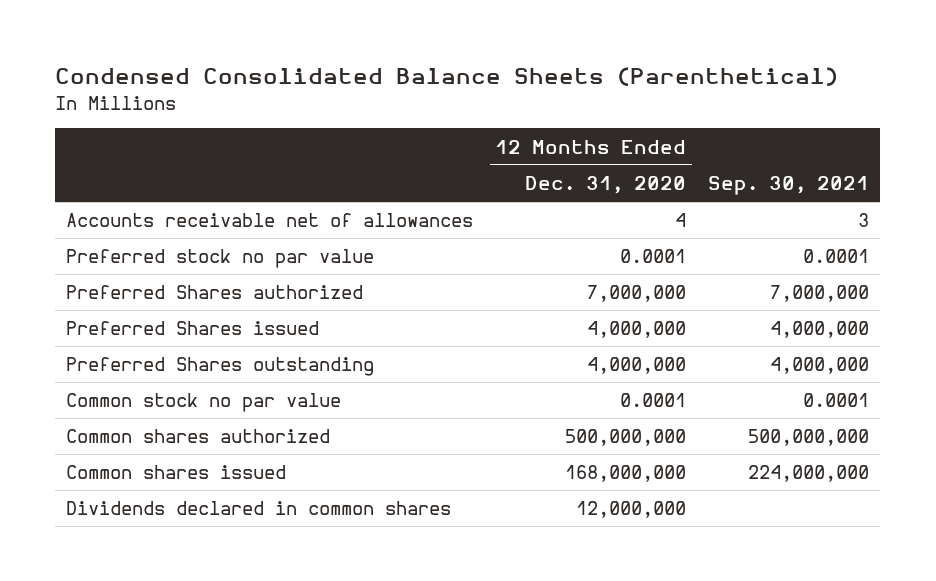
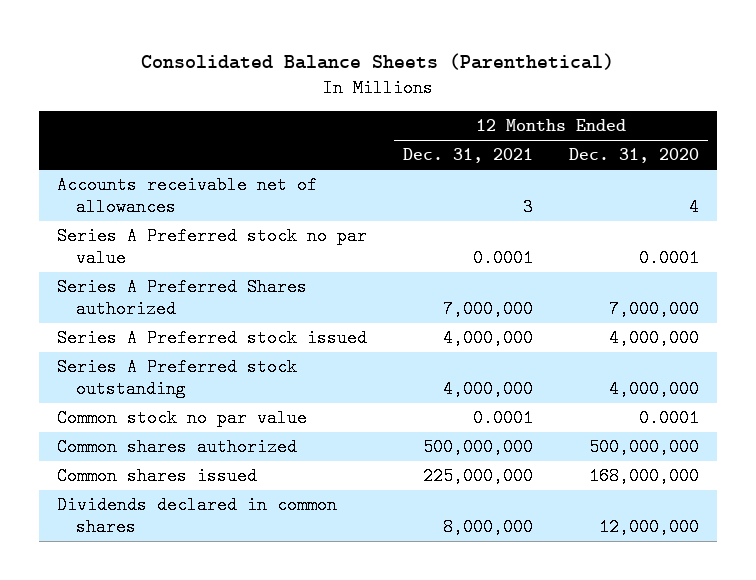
[55,67,839,87] Condensed Consolidated Balance Sheets (Parenthetical) -> [141,52,615,70] Consolidated Balance Sheets (Parenthetical)
[708,176,870,196] Sep. 30, 2021 -> none
none -> [403,148,534,164] Dec. 31, 2021
[66,249,375,269] Preferred stock no par value -> [56,227,367,267] Series A Preferred stock no par value
[66,285,364,300] Preferred Shares authorized -> [56,278,307,318] Series A Preferred Shares authorized
[66,321,320,336] Preferred Shares issued -> [56,329,367,348] Series A Preferred stock issued
[66,357,375,377] Preferred Shares outstanding -> [56,358,297,398] Series A Preferred stock outstanding

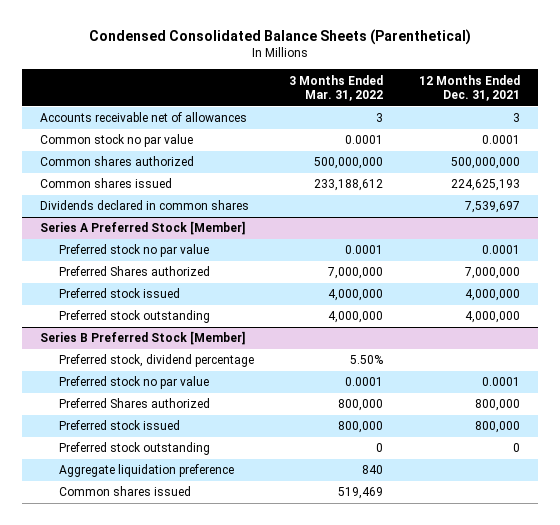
[141,52,615,70] Consolidated Balance Sheets (Parenthetical) -> [88,29,471,46] Condensed Consolidated Balance Sheets (Parenthetical)
[569,148,700,164] Dec. 31, 2020 -> none
none -> [289,74,384,102] 3 Months Ended Mar. 31, 2022
[56,227,367,267] Series A Preferred stock no par value -> none
[56,278,307,318] Series A Preferred Shares authorized -> none
[56,329,367,348] Series A Preferred stock issued -> none
[56,358,297,398] Series A Preferred stock outstanding -> none
[423,467,534,486] 225,000,000 -> [450,179,520,192] 224,625,193
[443,517,534,536] 8,000,000 -> [464,201,520,214] 7,539,697
none -> [40,221,246,236] Series A Preferred Stock [Member]
none -> [58,244,209,258] Preferred stock no par value
none -> [58,266,210,277] Preferred Shares authorized
none -> [58,288,180,299] Preferred stock issued
none -> [58,310,210,324] Preferred stock outstanding
none -> [40,331,246,346] Series B Preferred Stock [Member]
none -> [58,354,254,368] Preferred stock, dividend percentage
none -> [58,376,209,390] Preferred stock no par value
none -> [58,398,210,409] Preferred Shares authorized
none -> [58,420,180,431] Preferred stock issued
none -> [58,442,210,456] Preferred stock outstanding
none -> [58,464,234,478] Aggregate liquidation preference
none -> [58,486,191,497] Common shares issued

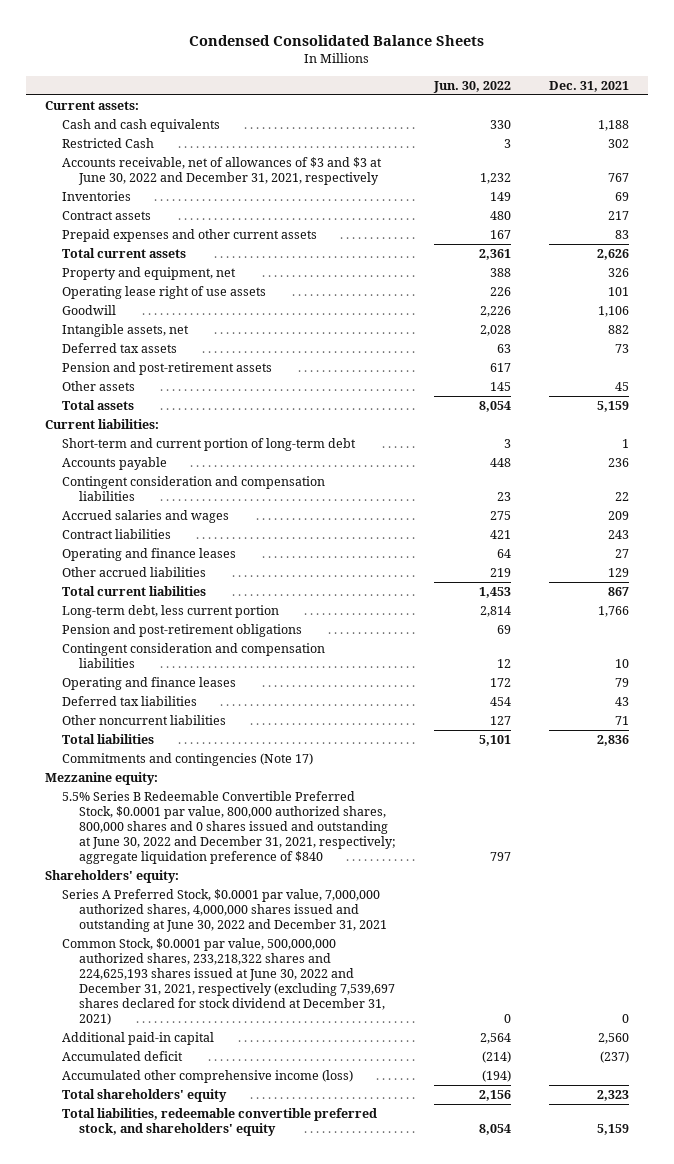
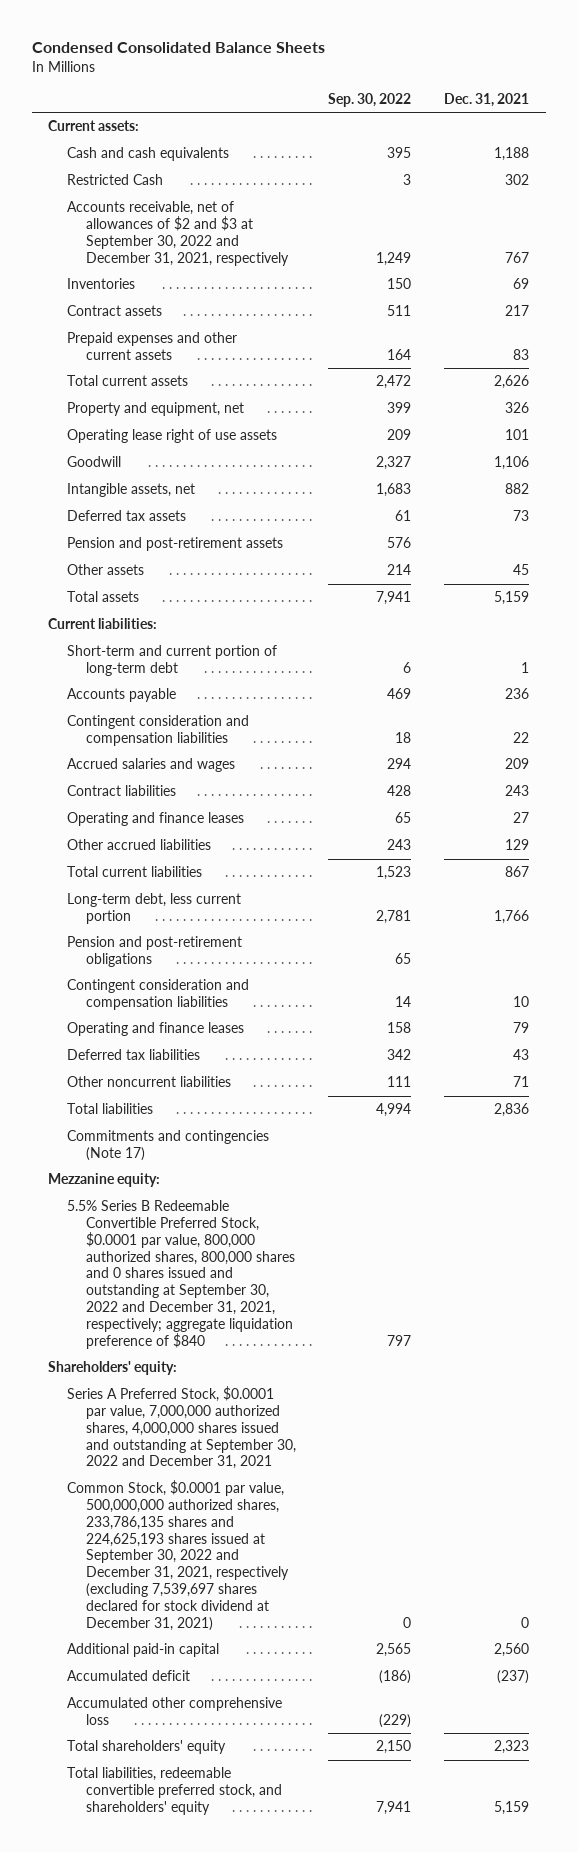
[432,80,511,93] Jun. 30, 2022 -> none
none -> [328,92,412,107] Sep. 30, 2022
[62,157,383,186] Accounts receivable, net of allowances of $3 and $3 at June 30, 2022 and December 31, 2021, respectively -> [66,201,289,266] Accounts receivable, net of allowances of $2 and $3 at September 30, 2022 and December 31, 2021, respectively
[62,791,396,864] 5.5% Series B Redeemable Convertible Preferred Stock, $0.0001 par value, 800,000 authorized shares, 800,000 shares and 0 shares issued and outstanding at June 30, 2022 and December 31, 2021, respectively; aggregate liquidation preference of $840 -> [66,1200,295,1349] 5.5% Series B Redeemable Convertible Preferred Stock, $0.0001 par value, 800,000 authorized shares, 800,000 shares and 0 shares issued and outstanding at September 30, 2022 and December 31, 2021, respectively; aggregate liquidation preference of $840
[62,889,387,932] Series A Preferred Stock, $0.0001 par value, 7,000,000 authorized shares, 4,000,000 shares issued and outstanding at June 30, 2022 and December 31, 2021 -> [66,1386,296,1470] Series A Preferred Stock, $0.0001 par value, 7,000,000 authorized shares, 4,000,000 shares issued and outstanding at September 30, 2022 and December 31, 2021
[62,938,395,1025] Common Stock, $0.0001 par value, 500,000,000 authorized shares, 233,218,322 shares and 224,625,193 shares issued at June 30, 2022 and December 31, 2021, respectively (excluding 7,539,697 shares declared for stock dividend at December 31, 2021) -> [66,1480,289,1631] Common Stock, $0.0001 par value, 500,000,000 authorized shares, 233,786,135 shares and 224,625,193 shares issued at September 30, 2022 and December 31, 2021, respectively (excluding 7,539,697 shares declared for stock dividend at December 31, 2021)
[62,1070,354,1084] Accumulated other comprehensive income (loss) -> [66,1697,282,1726] Accumulated other comprehensive loss

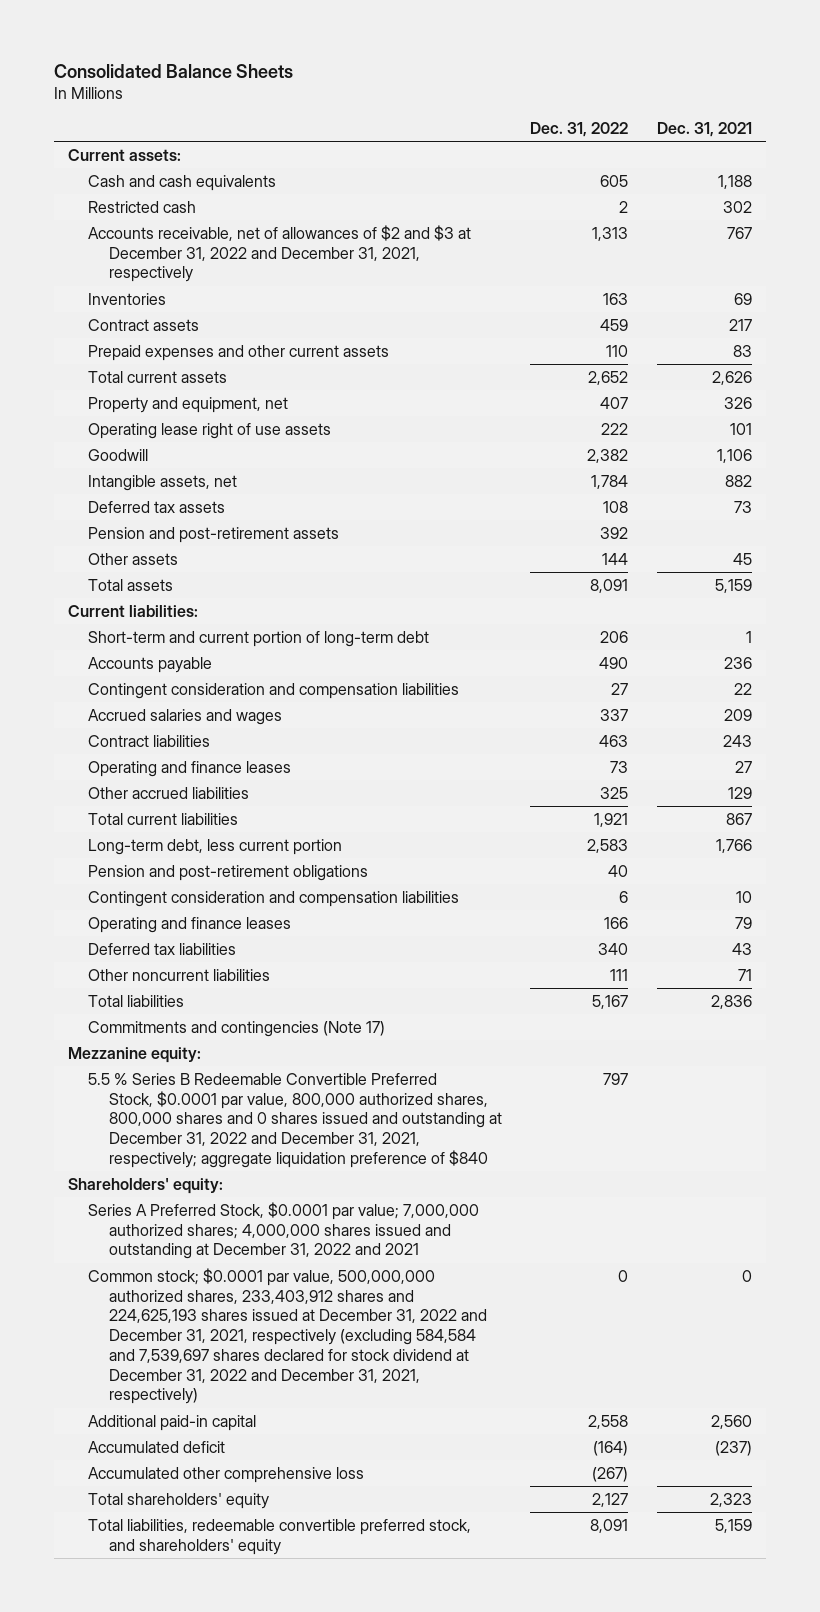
[31,42,325,54] Condensed Consolidated Balance Sheets -> [53,64,293,79] Consolidated Balance Sheets
[328,92,412,107] Sep. 30, 2022 -> none
none -> [530,122,629,138] Dec. 31, 2022
[66,174,163,186] Restricted Cash -> [88,200,197,213] Restricted cash
[66,201,289,266] Accounts receivable, net of allowances of $2 and $3 at September 30, 2022 and December 31, 2021, respectively -> [88,224,472,283] Accounts receivable, net of allowances of $2 and $3 at December 31, 2022 and December 31, 2021, respectively
[66,1200,295,1349] 5.5% Series B Redeemable Convertible Preferred Stock, $0.0001 par value, 800,000 authorized shares, 800,000 shares and 0 shares issued and outstanding at September 30, 2022 and December 31, 2021, respectively; aggregate liquidation preference of $840 -> [88,1072,502,1168] 5.5 % Series B Redeemable Convertible Preferred Stock, $0.0001 par value, 800,000 authorized shares, 800,000 shares and 0 shares issued and outstanding at December 31, 2022 and December 31, 2021, respectively; aggregate liquidation preference of $840
[66,1386,296,1470] Series A Preferred Stock, $0.0001 par value, 7,000,000 authorized shares, 4,000,000 shares issued and outstanding at September 30, 2022 and December 31, 2021 -> [88,1201,480,1260] Series A Preferred Stock, $0.0001 par value; 7,000,000 authorized shares; 4,000,000 shares issued and outstanding at December 31, 2022 and 2021
[66,1480,289,1631] Common Stock, $0.0001 par value, 500,000,000 authorized shares, 233,786,135 shares and 224,625,193 shares issued at September 30, 2022 and December 31, 2021, respectively (excluding 7,539,697 shares declared for stock dividend at December 31, 2021) -> [88,1267,487,1405] Common stock; $0.0001 par value, 500,000,000 authorized shares, 233,403,912 shares and 224,625,193 shares issued at December 31, 2022 and December 31, 2021, respectively (excluding 584,584 and 7,539,697 shares declared for stock dividend at December 31, 2022 and December 31, 2021, respectively)

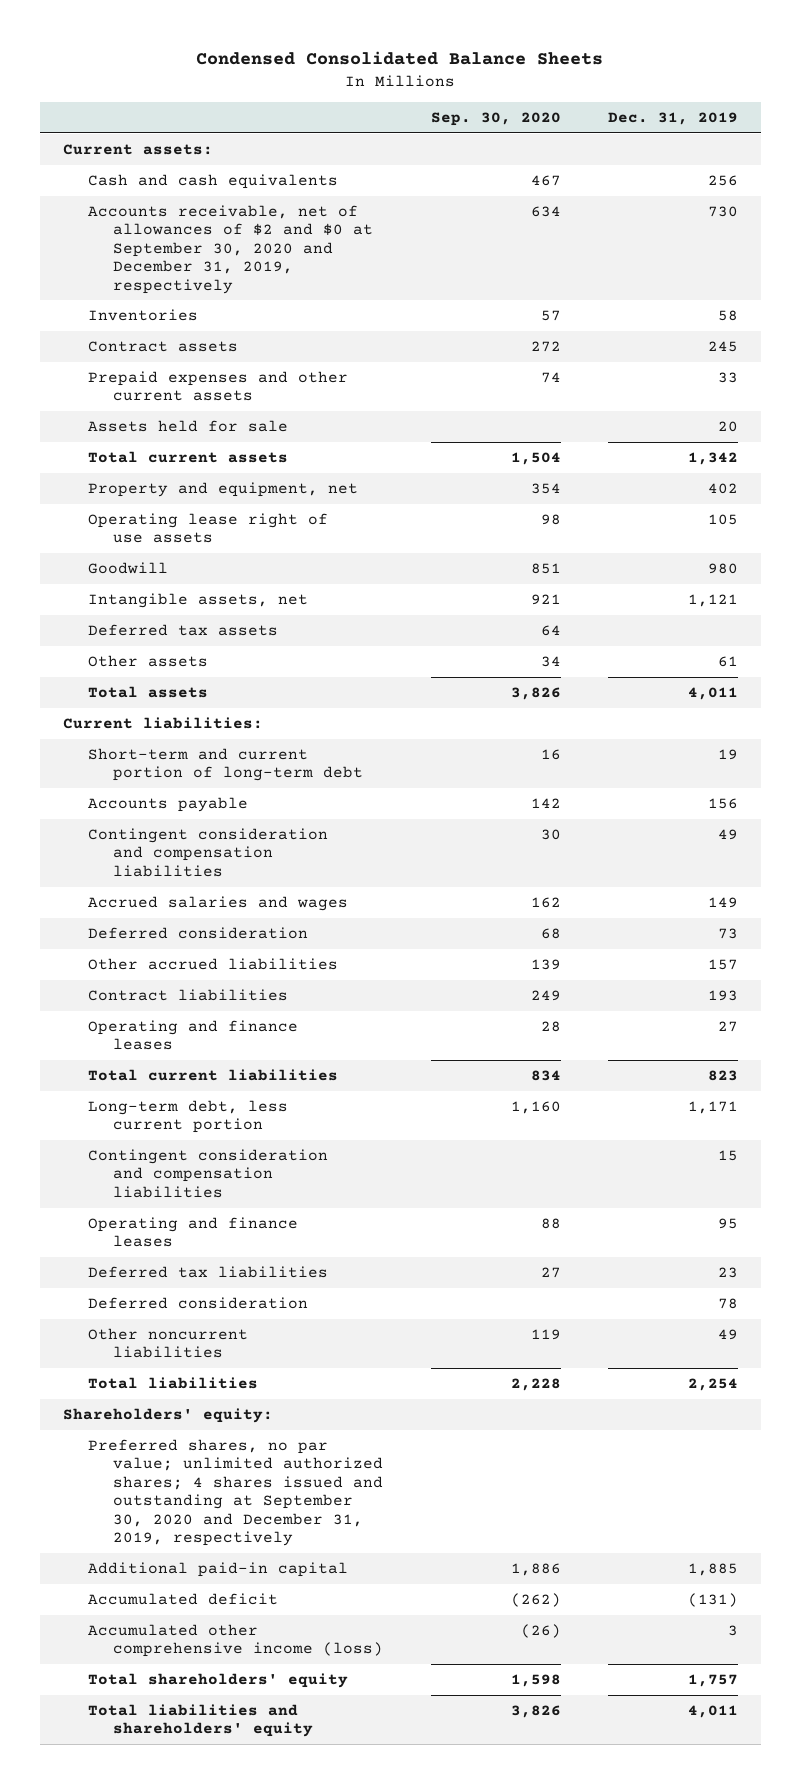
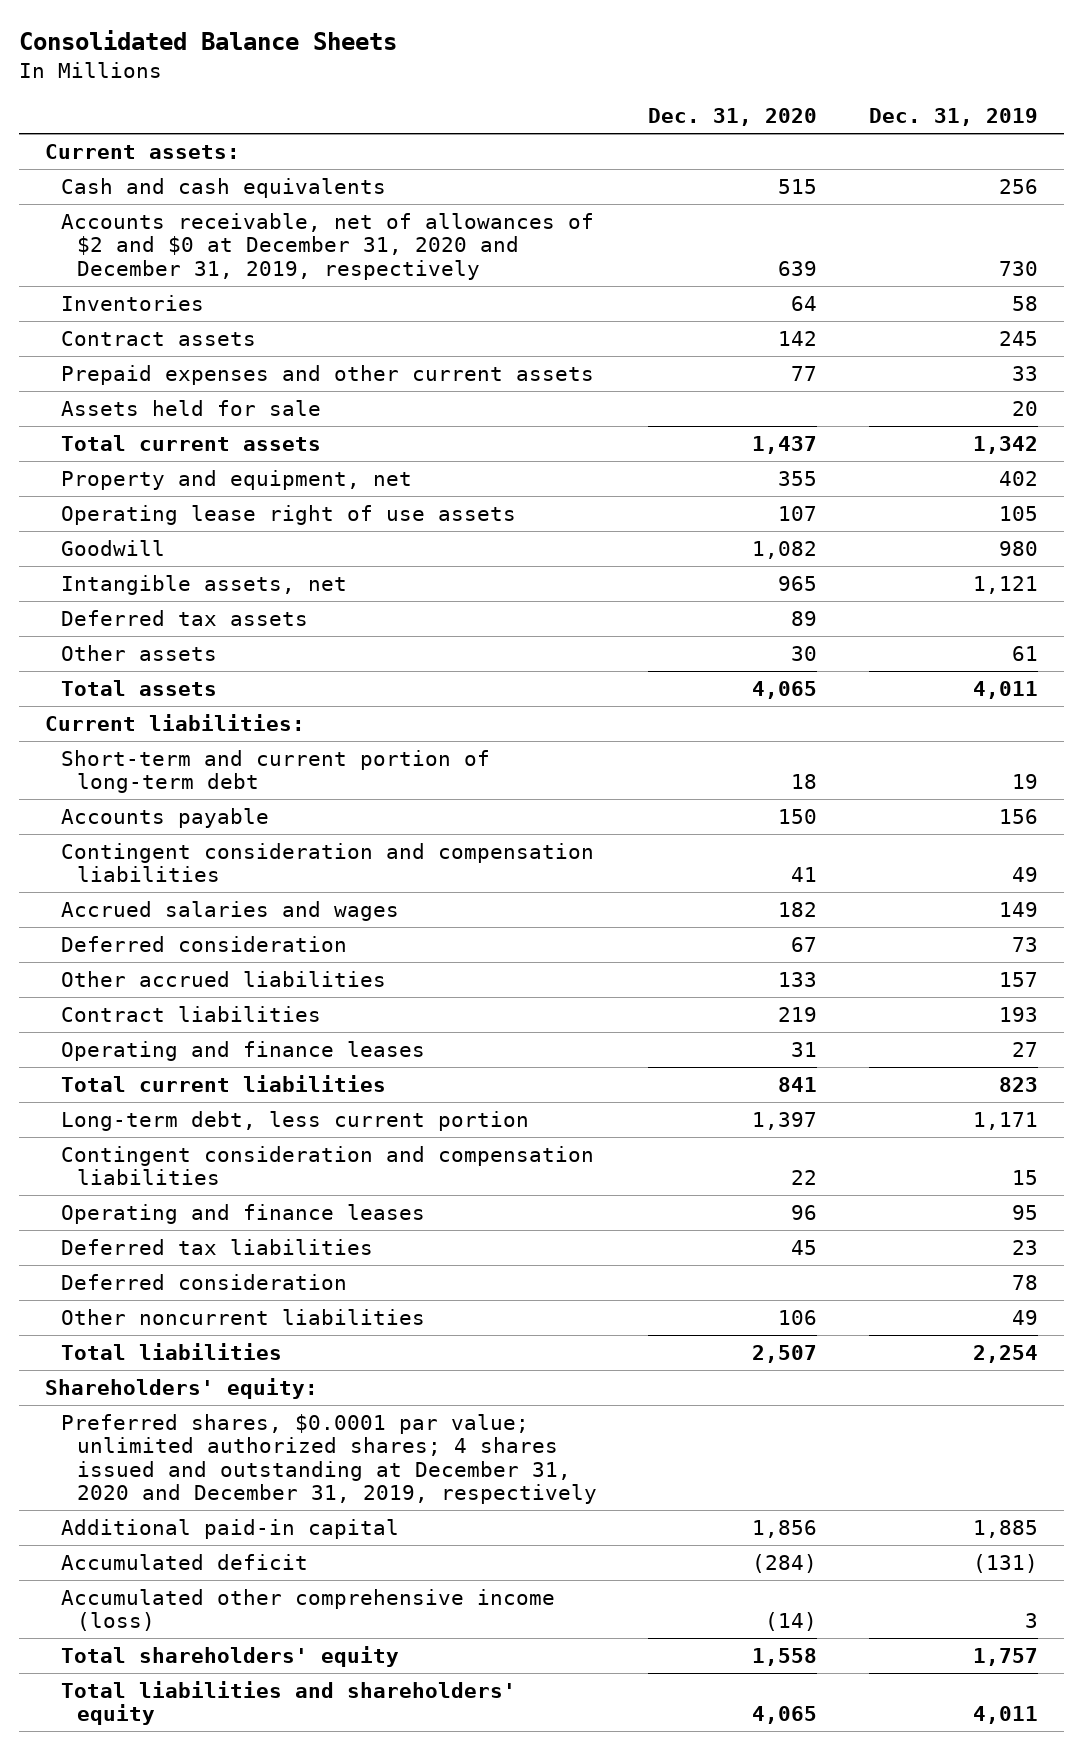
[196,51,604,66] Condensed Consolidated Balance Sheets -> [18,30,397,51] Consolidated Balance Sheets
[430,111,561,126] Sep. 30, 2020 -> none
none -> [648,108,818,127] Dec. 31, 2020
[88,205,374,294] Accounts receivable, net of allowances of $2 and $0 at September 30, 2020 and December 31, 2019, respectively -> [60,212,594,280] Accounts receivable, net of allowances of $2 and $0 at December 31, 2020 and December 31, 2019, respectively
[88,1439,384,1547] Preferred shares, no par value; unlimited authorized shares; 4 shares issued and outstanding at September 30, 2020 and December 31, 2019, respectively -> [60,1413,597,1505] Preferred shares, $0.0001 par value; unlimited authorized shares; 4 shares issued and outstanding at December 31, 2020 and December 31, 2019, respectively

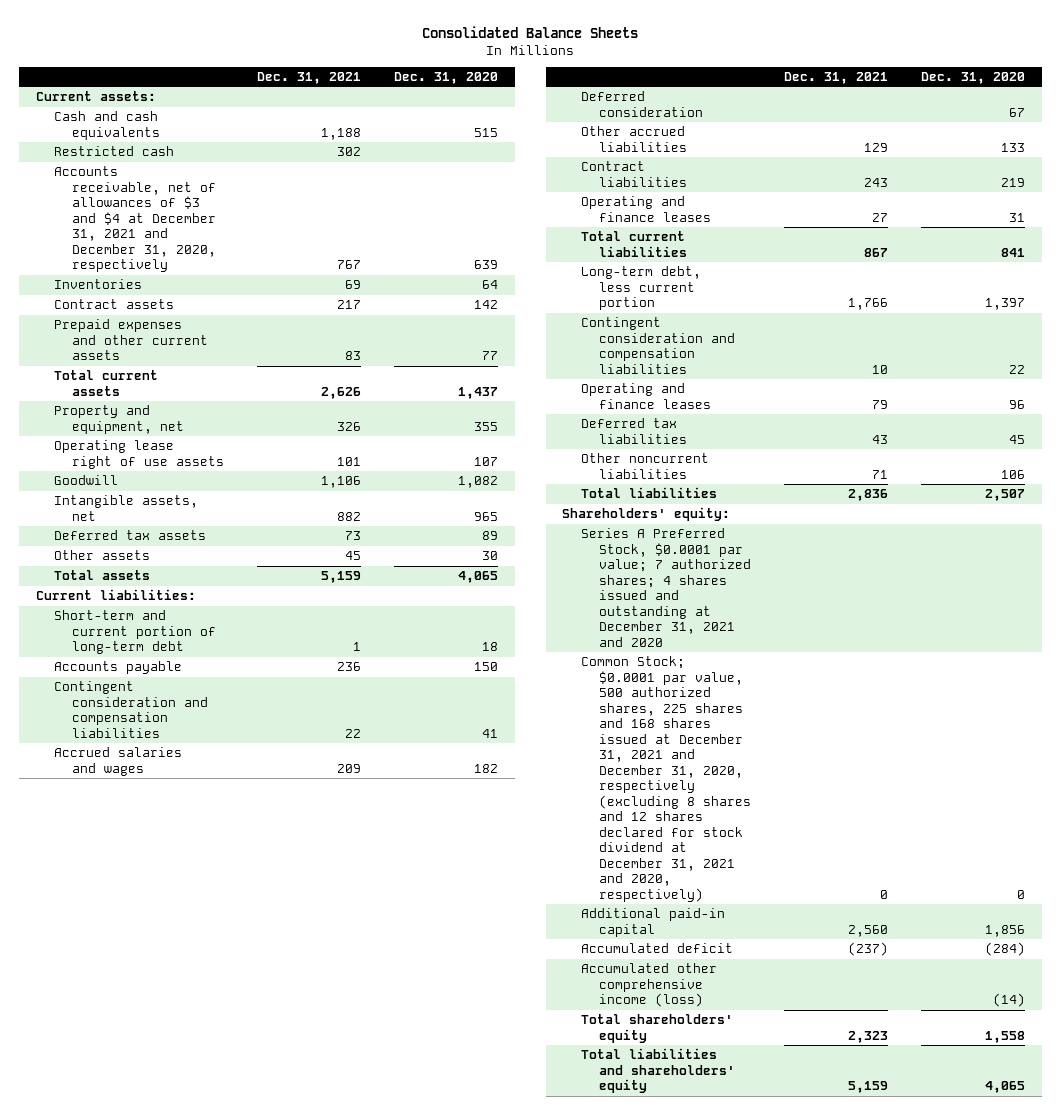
[869,108,1039,127] Dec. 31, 2019 -> none
none -> [257,71,362,84] Dec. 31, 2021
none -> [53,146,174,157] Restricted cash
[60,212,594,280] Accounts receivable, net of allowances of $2 and $0 at December 31, 2020 and December 31, 2019, respectively -> [53,166,216,273] Accounts receivable, net of allowances of $3 and $4 at December 31, 2021 and December 31, 2020, respectively
[60,399,321,416] Assets held for sale -> none
[60,1273,347,1290] Deferred consideration -> none
[60,1413,597,1505] Preferred shares, $0.0001 par value; unlimited authorized shares; 4 shares issued and outstanding at December 31, 2020 and December 31, 2019, respectively -> [580,528,751,647] Series A Preferred Stock, $0.0001 par value; 7 authorized shares; 4 shares issued and outstanding at December 31, 2021 and 2020
none -> [580,656,751,902] Common Stock; $0.0001 par value, 500 authorized shares, 225 shares and 168 shares issued at December 31, 2021 and December 31, 2020, respectively (excluding 8 shares and 12 shares declared for stock dividend at December 31, 2021 and 2020, respectively)

